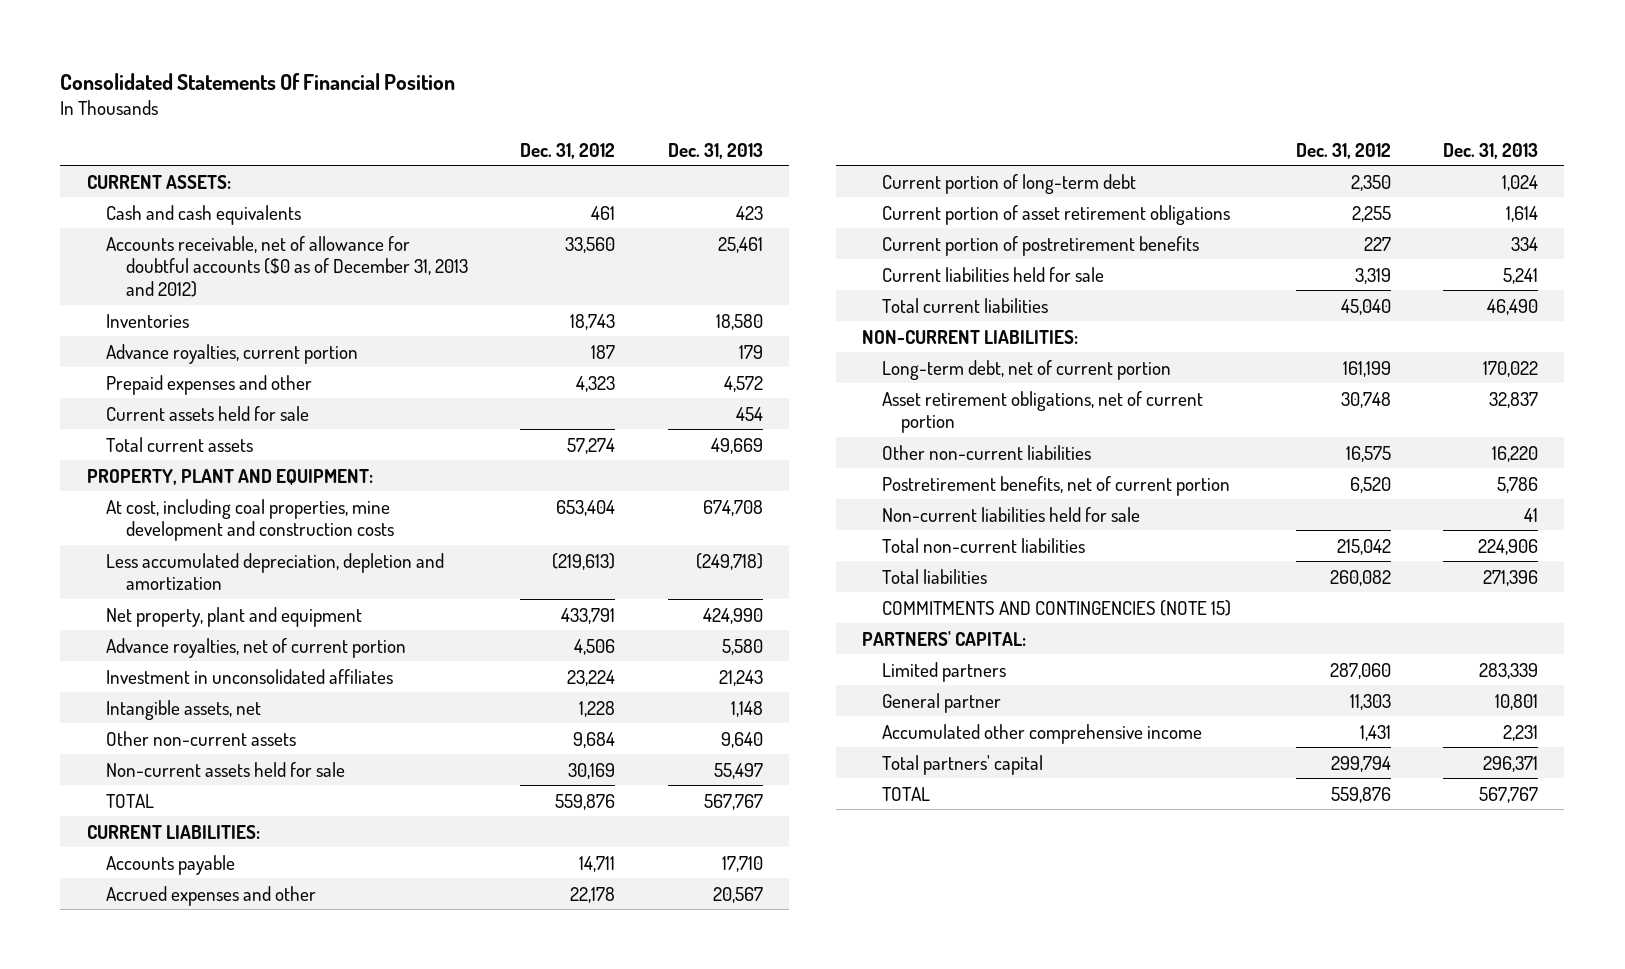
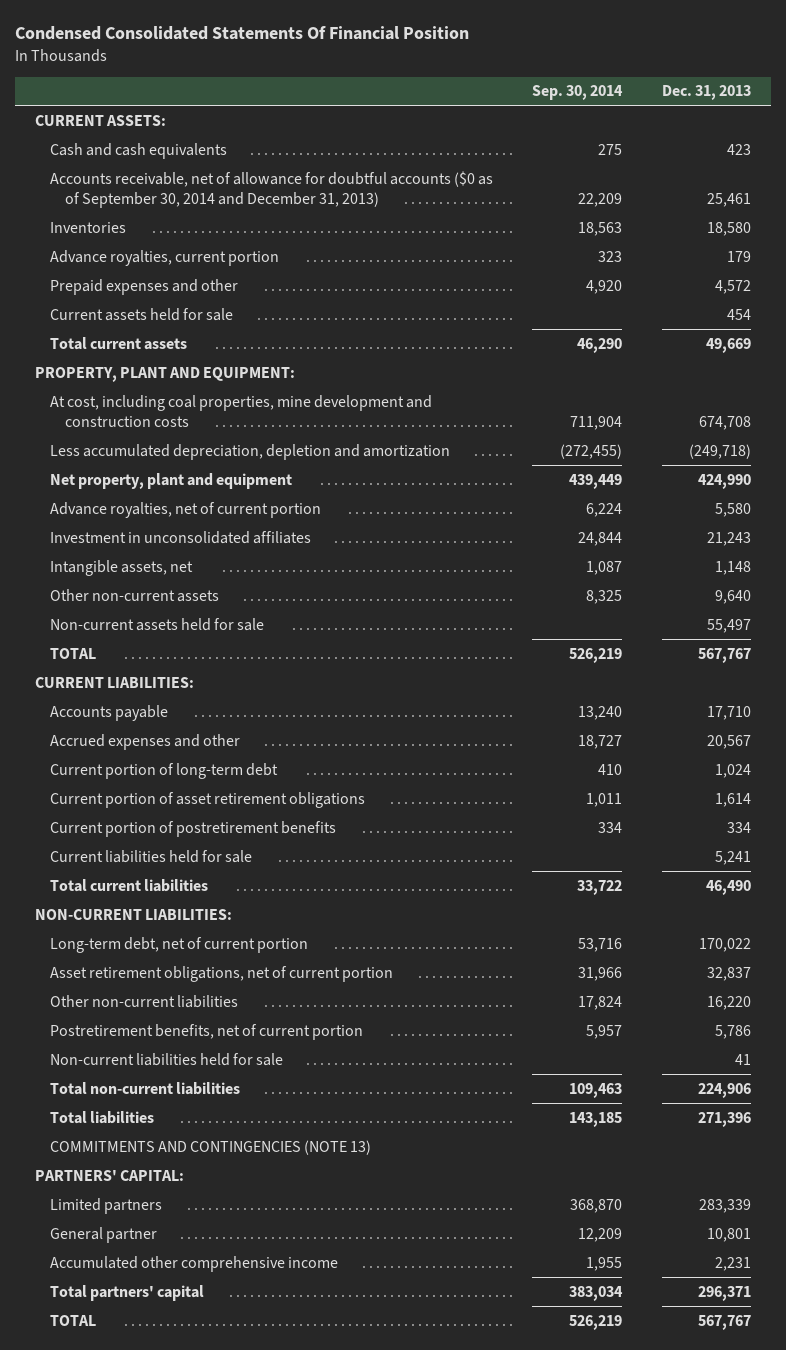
[60,72,456,90] Consolidated Statements Of Financial Position -> [14,26,469,41] Condensed Consolidated Statements Of Financial Position
[520,142,616,159] Dec. 31, 2012 -> none
none -> [532,85,624,101] Sep. 30, 2014
[106,235,468,298] Accounts receivable, net of allowance for doubtful accounts ($0 as of December 31, 2013 and 2012) -> [49,170,493,208] Accounts receivable, net of allowance for doubtful accounts ($0 as of September 30, 2014 and December 31, 2013)
[881,599,1231,616] COMMITMENTS AND CONTINGENCIES (NOTE 15) -> [49,1139,371,1155] COMMITMENTS AND CONTINGENCIES (NOTE 13)

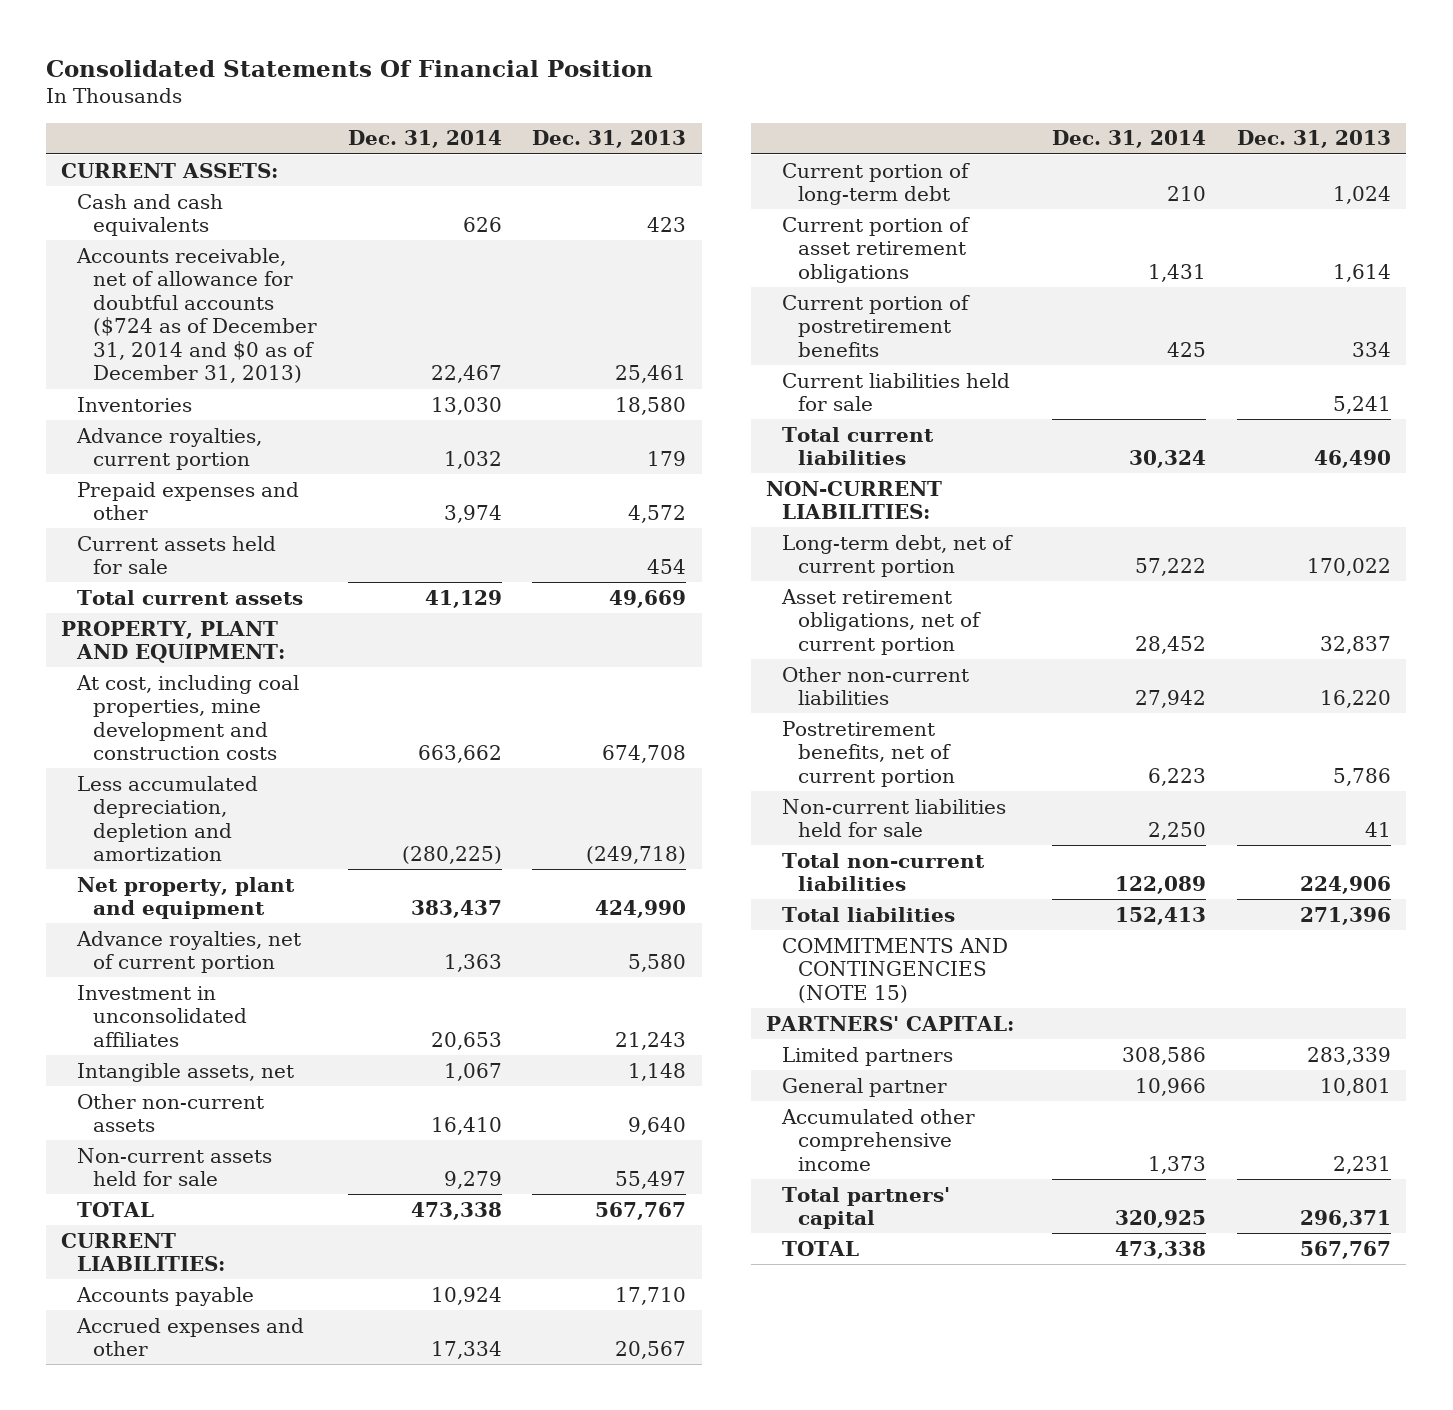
[14,26,469,41] Condensed Consolidated Statements Of Financial Position -> [46,59,654,77] Consolidated Statements Of Financial Position
[532,85,624,101] Sep. 30, 2014 -> none
none -> [347,130,502,149] Dec. 31, 2014
[49,170,493,208] Accounts receivable, net of allowance for doubtful accounts ($0 as of September 30, 2014 and December 31, 2013) -> [76,247,318,384] Accounts receivable, net of allowance for doubtful accounts ($724 as of December 31, 2014 and $0 as of December 31, 2013)
[49,1139,371,1155] COMMITMENTS AND CONTINGENCIES (NOTE 13) -> [781,937,1008,1003] COMMITMENTS AND CONTINGENCIES (NOTE 15)

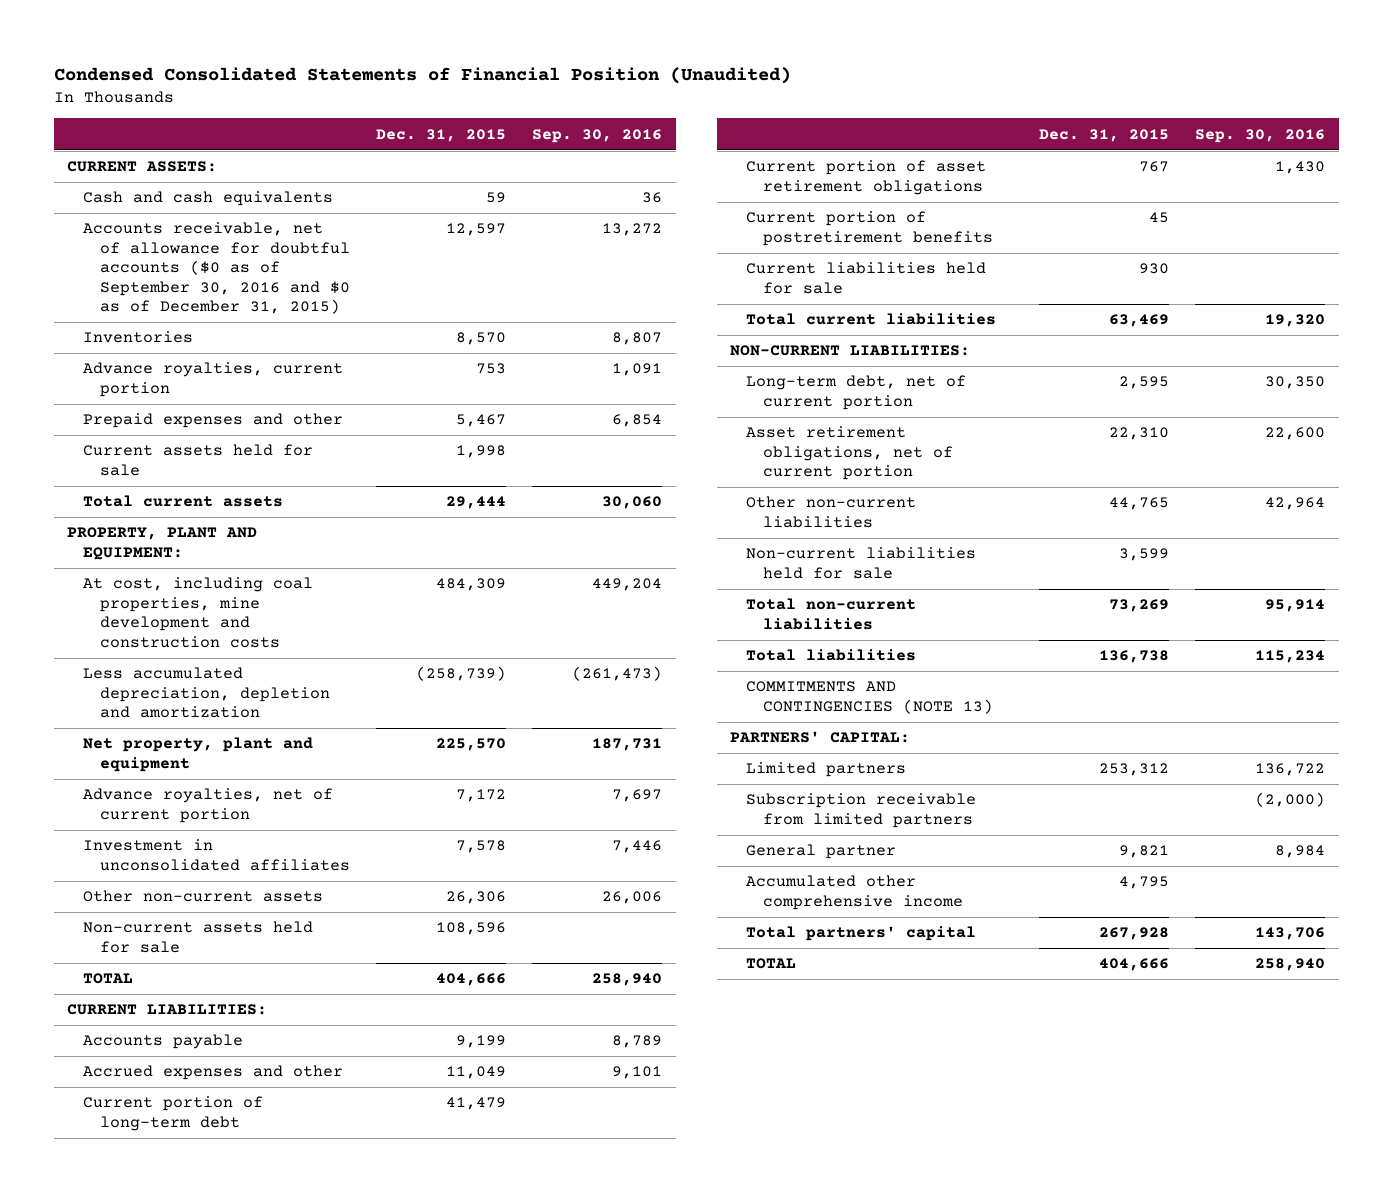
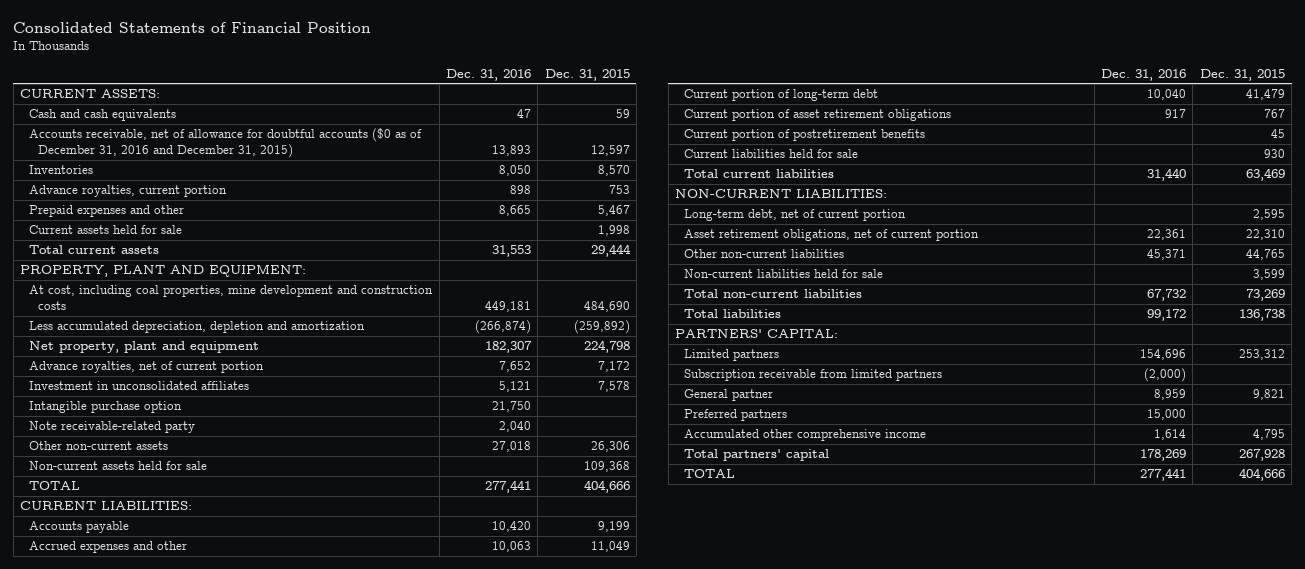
[53,66,791,84] Condensed Consolidated Statements of Financial Position (Unaudited) -> [13,22,372,34] Consolidated Statements of Financial Position
[532,128,663,143] Sep. 30, 2016 -> none
none -> [445,68,531,81] Dec. 31, 2016
[83,222,350,315] Accounts receivable, net of allowance for doubtful accounts ($0 as of September 30, 2016 and $0 as of December 31, 2015) -> [29,128,423,159] Accounts receivable, net of allowance for doubtful accounts ($0 as of December 31, 2016 and December 31, 2015)
[436,578,507,592] 484,309 -> [583,301,630,313] 484,690
[416,666,507,682] (258,739) -> [573,320,630,335] (259,892)
[436,738,507,752] 225,570 -> [583,340,630,354] 224,798
none -> [29,401,183,414] Intangible purchase option
none -> [29,421,196,434] Note receivable-related party
[436,922,507,936] 108,596 -> [583,461,630,473] 109,368
[746,681,993,714] COMMITMENTS AND CONTINGENCIES (NOTE 13) -> none
none -> [684,409,788,422] Preferred partners

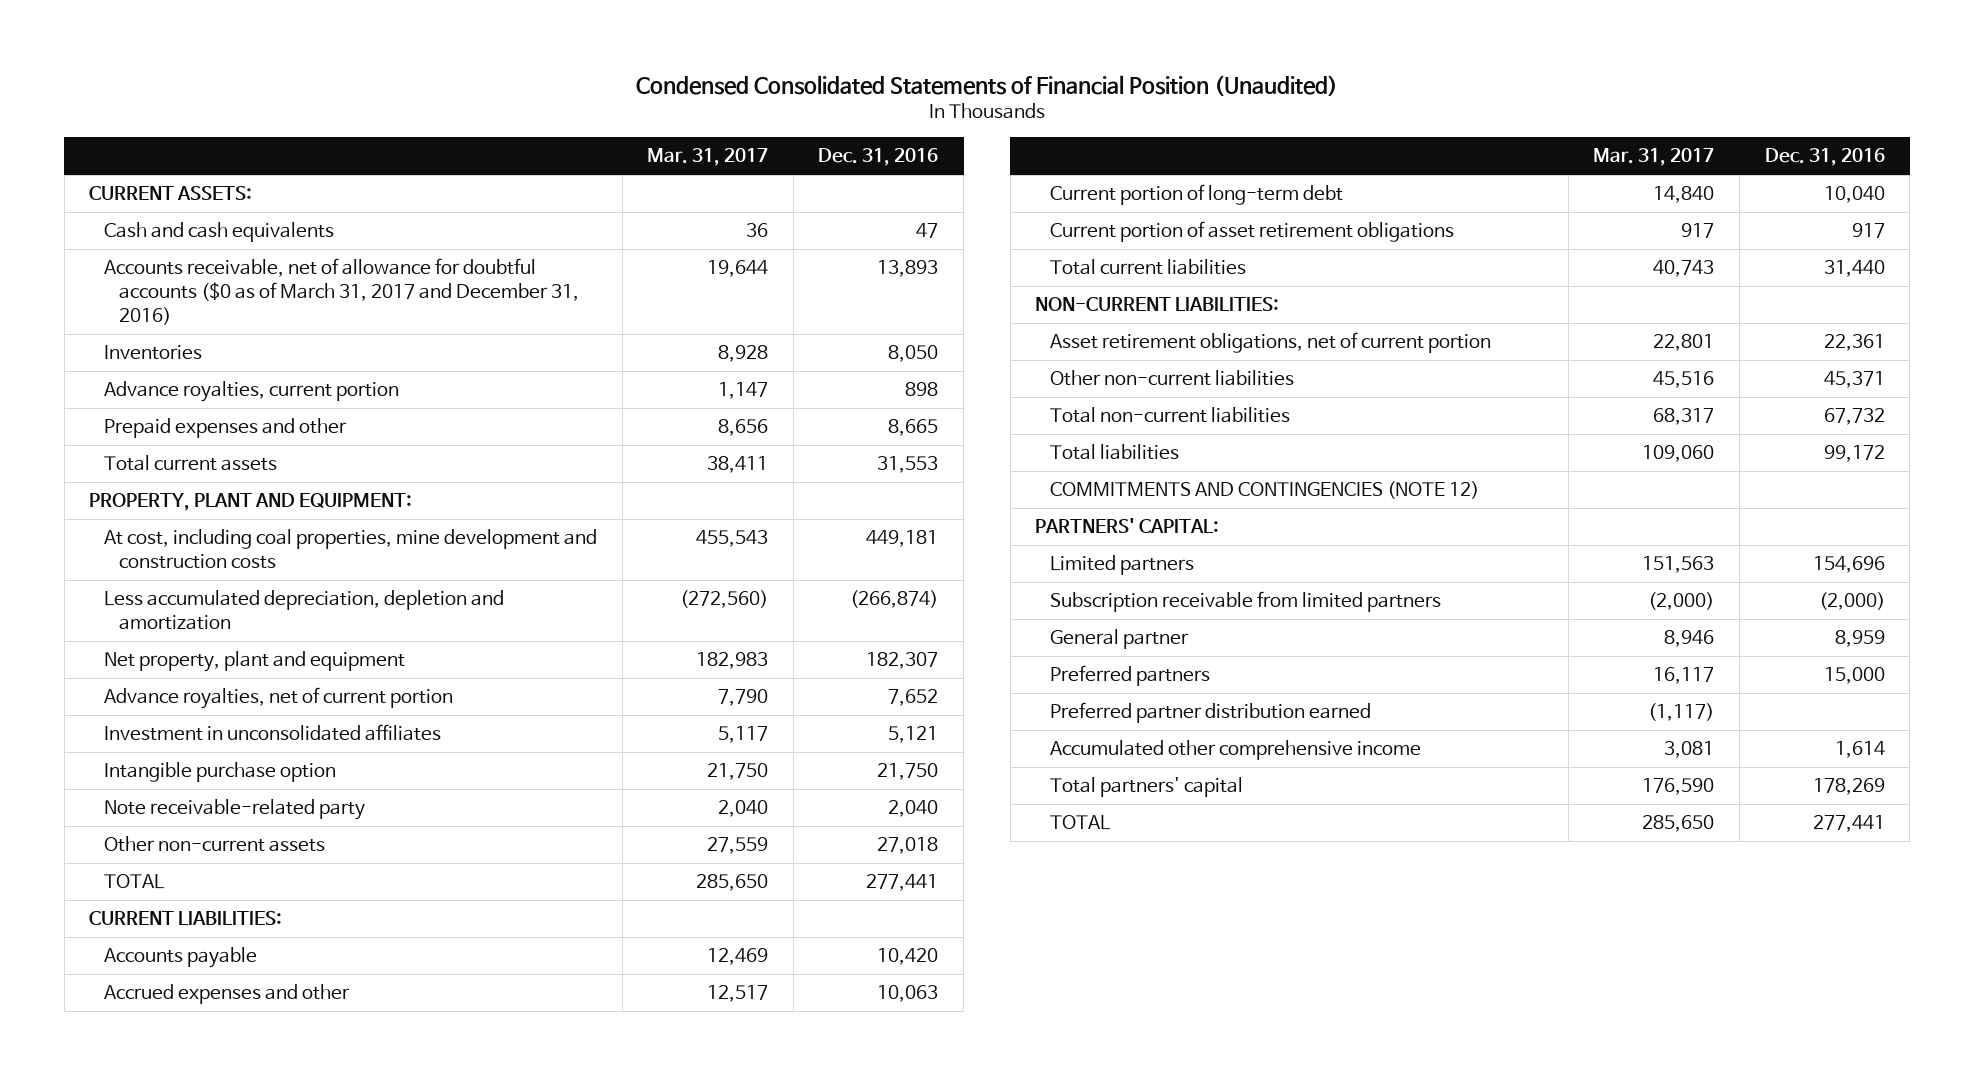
[13,22,372,34] Consolidated Statements of Financial Position -> [635,75,1338,97] Condensed Consolidated Statements of Financial Position (Unaudited)
[544,68,630,81] Dec. 31, 2015 -> none
none -> [647,148,769,167] Mar. 31, 2017
[29,128,423,159] Accounts receivable, net of allowance for doubtful accounts ($0 as of December 31, 2016 and December 31, 2015) -> [103,258,579,325] Accounts receivable, net of allowance for doubtful accounts ($0 as of March 31, 2017 and December 31, 2016)
[29,225,183,235] Current assets held for sale -> none
[29,461,208,471] Non-current assets held for sale -> none
[684,129,926,142] Current portion of postretirement benefits -> none
[684,149,859,159] Current liabilities held for sale -> none
[684,209,907,222] Long-term debt, net of current portion -> none
[684,269,884,279] Non-current liabilities held for sale -> none
none -> [1050,481,1480,500] COMMITMENTS AND CONTINGENCIES (NOTE 12)
none -> [1050,702,1372,724] Preferred partner distribution earned

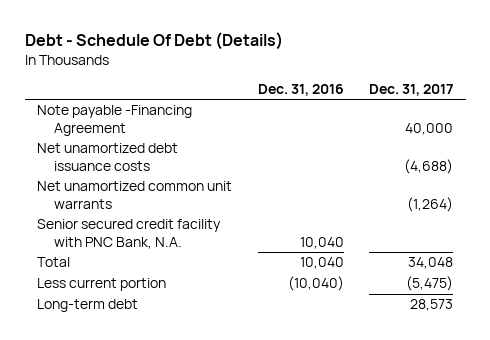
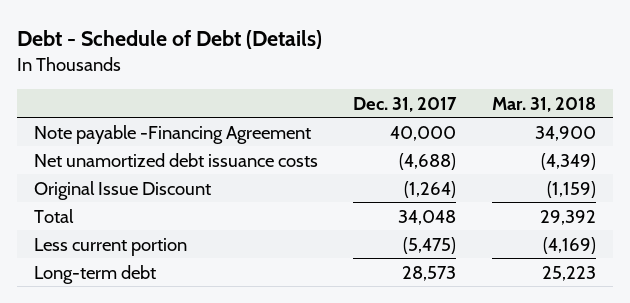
[24,32,283,51] Debt - Schedule Of Debt (Details) -> [16,29,322,49] Debt - Schedule of Debt (Details)
[257,83,344,96] Dec. 31, 2016 -> none
none -> [491,96,596,112] Mar. 31, 2018
[37,219,222,249] Senior secured credit facility with PNC Bank, N.A. -> none
[37,181,233,209] Net unamortized common unit warrants -> [34,180,212,200] Original Issue Discount

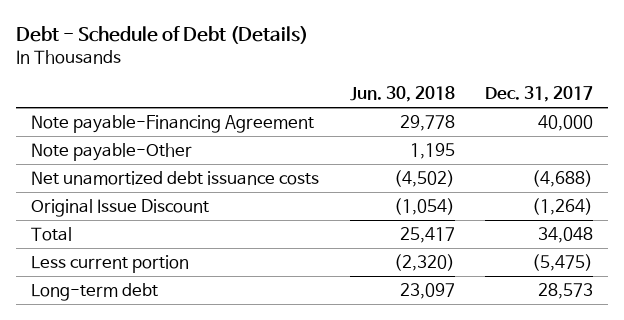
[491,96,596,112] Mar. 31, 2018 -> none
none -> [349,86,455,103] Jun. 30, 2018
[34,124,312,144] Note payable -Financing Agreement -> [31,114,315,133] Note payable-Financing Agreement
none -> [31,142,193,161] Note payable-Other

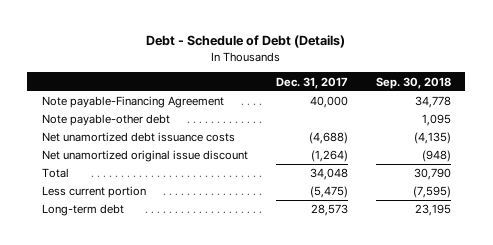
[349,86,455,103] Jun. 30, 2018 -> none
none -> [376,76,452,89] Sep. 30, 2018
[31,142,193,161] Note payable-Other -> [41,114,170,127] Note payable-other debt
[31,198,210,217] Original Issue Discount -> [41,150,248,163] Net unamortized original issue discount

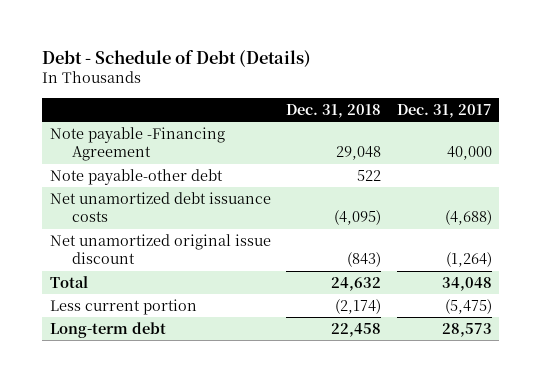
[376,76,452,89] Sep. 30, 2018 -> none
none -> [286,103,382,118] Dec. 31, 2018
[41,96,224,109] Note payable-Financing Agreement -> [49,126,225,162] Note payable -Financing Agreement

